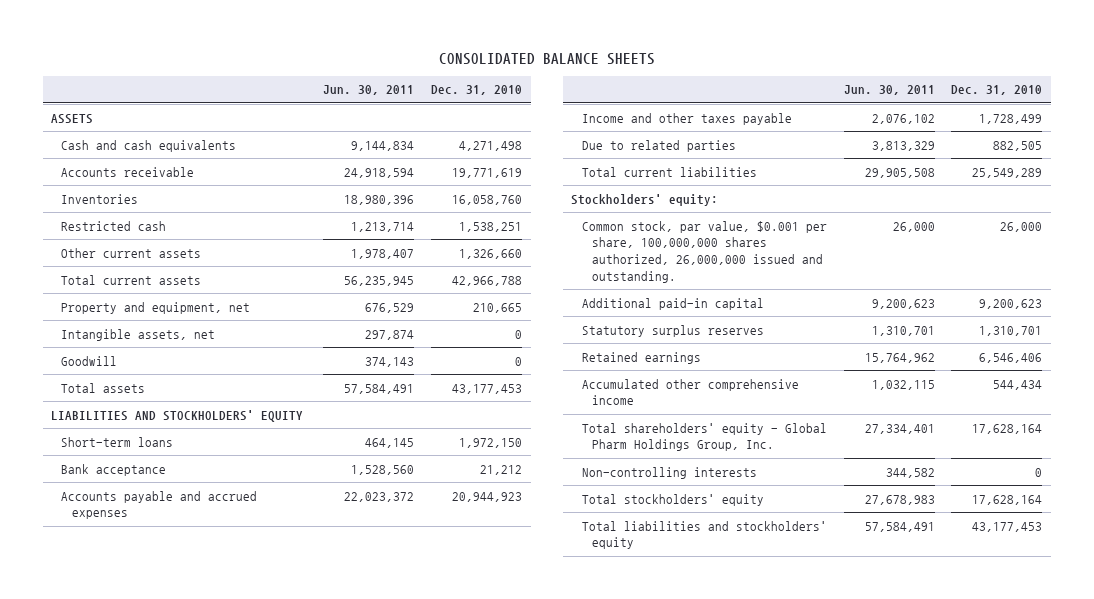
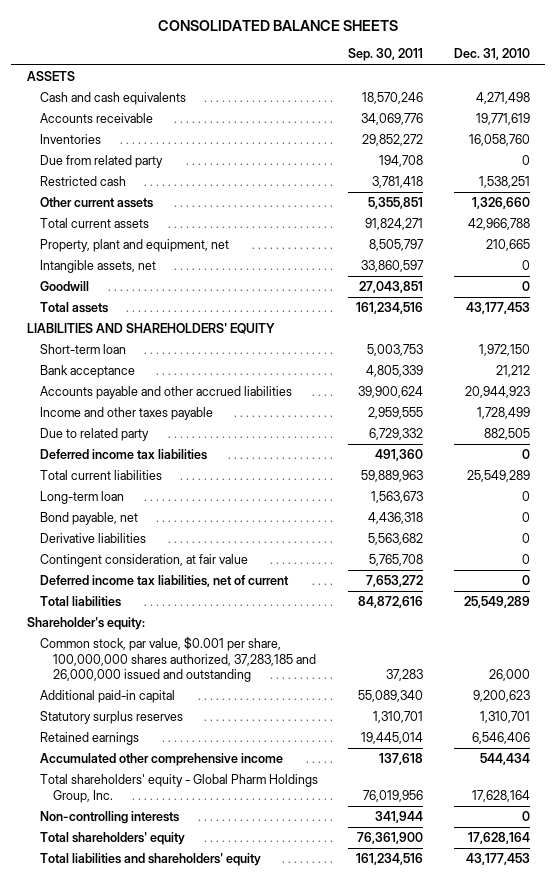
[323,85,415,96] Jun. 30, 2011 -> none
none -> [348,48,424,62] Sep. 30, 2011
none -> [39,155,163,169] Due from related party
[61,301,251,314] Property and equipment, net -> [39,239,229,253] Property, plant and equipment, net
[51,409,304,422] LIABILITIES AND STOCKHOLDERS' EQUITY -> [26,323,275,335] LIABILITIES AND SHAREHOLDERS' EQUITY
[61,436,174,447] Short-term loans -> [39,344,126,355] Short-term loan
[61,490,258,520] Accounts payable and accrued expenses -> [39,386,292,400] Accounts payable and other accrued liabilities
[581,139,736,152] Due to related parties -> [39,428,149,442] Due to related party
none -> [39,449,207,461] Deferred income tax liabilities
none -> [39,491,124,505] Long-term loan
none -> [39,512,138,526] Bond payable, net
none -> [39,533,146,544] Derivative liabilities
none -> [39,554,248,568] Contingent consideration, at fair value
none -> [39,575,289,588] Deferred income tax liabilities, net of current
none -> [39,596,121,608] Total liabilities
[571,193,719,206] Stockholders' equity: -> [26,617,145,631] Shareholder's equity:
[581,220,827,283] Common stock, par value, $0.001 per share, 100,000,000 shares authorized, 26,000,000 issued and outstanding. -> [39,636,316,683] Common stock, par value, $0.001 per share, 100,000,000 shares authorized, 37,283,185 and 26,000,000 issued and outstanding
[581,493,764,506] Total stockholders' equity -> [39,832,185,846] Total shareholders' equity
[581,520,827,550] Total liabilities and stockholders' equity -> [39,853,261,867] Total liabilities and shareholders' equity

